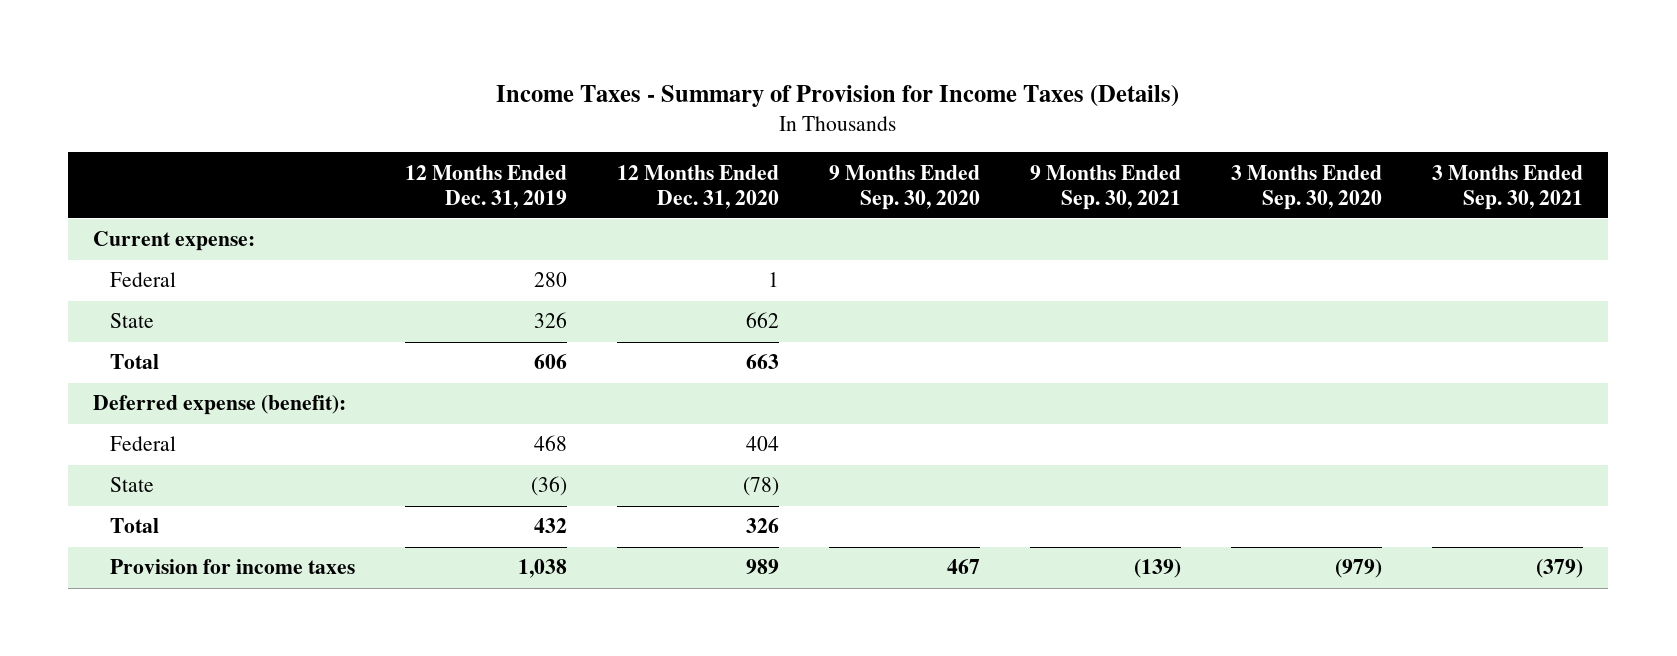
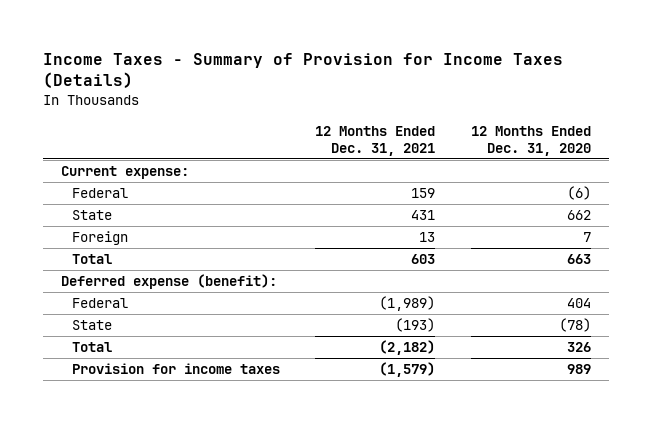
[405,164,568,209] 12 Months Ended Dec. 31, 2019 -> none
[829,164,981,210] 9 Months Ended Sep. 30, 2020 -> none
[1030,164,1182,210] 9 Months Ended Sep. 30, 2021 -> none
[1231,164,1383,210] 3 Months Ended Sep. 30, 2020 -> none
[1432,164,1584,210] 3 Months Ended Sep. 30, 2021 -> none
none -> [315,125,436,156] 12 Months Ended Dec. 31, 2021
[768,272,780,288] 1 -> [567,186,592,201] (6)
none -> [71,231,128,246] Foreign

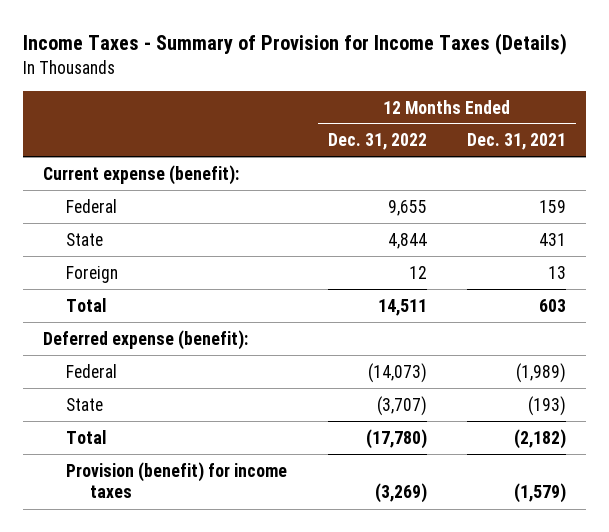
[471,125,592,156] 12 Months Ended Dec. 31, 2020 -> none
none -> [327,133,427,151] Dec. 31, 2022
[60,166,189,180] Current expense: -> [43,164,240,185] Current expense (benefit):
[71,363,280,375] Provision for income taxes -> [66,461,288,499] Provision (benefit) for income taxes

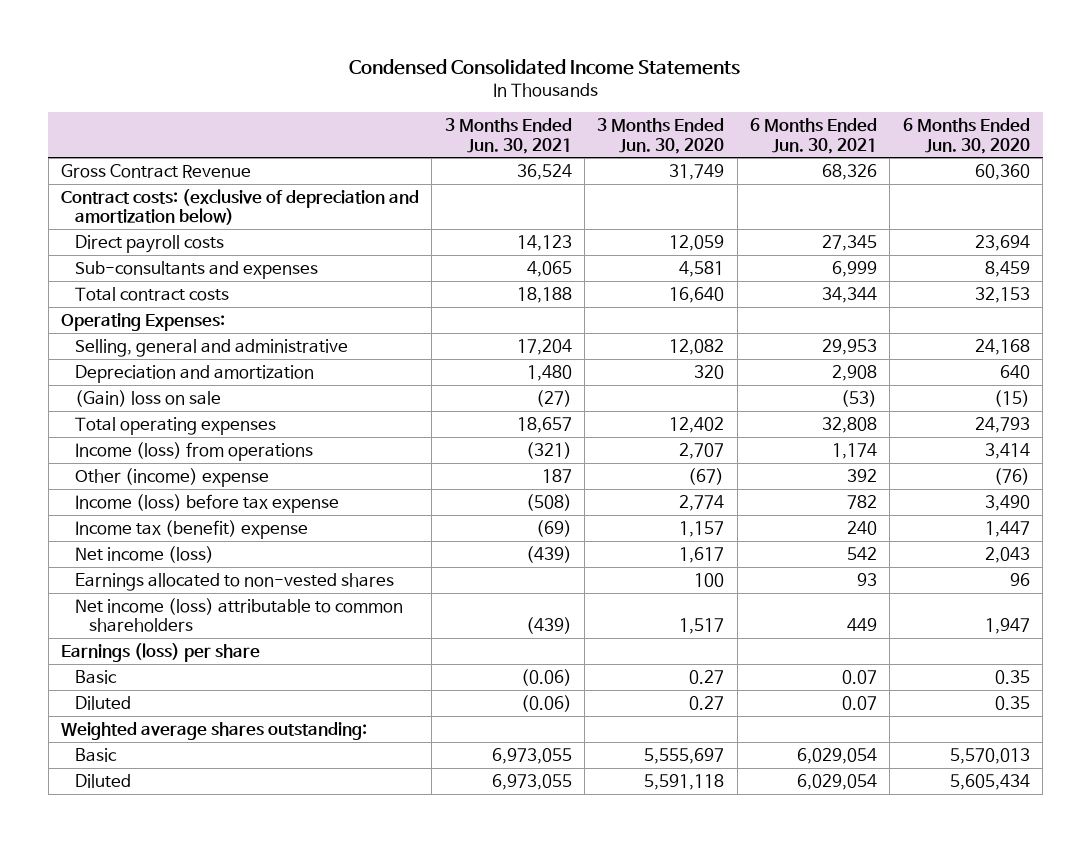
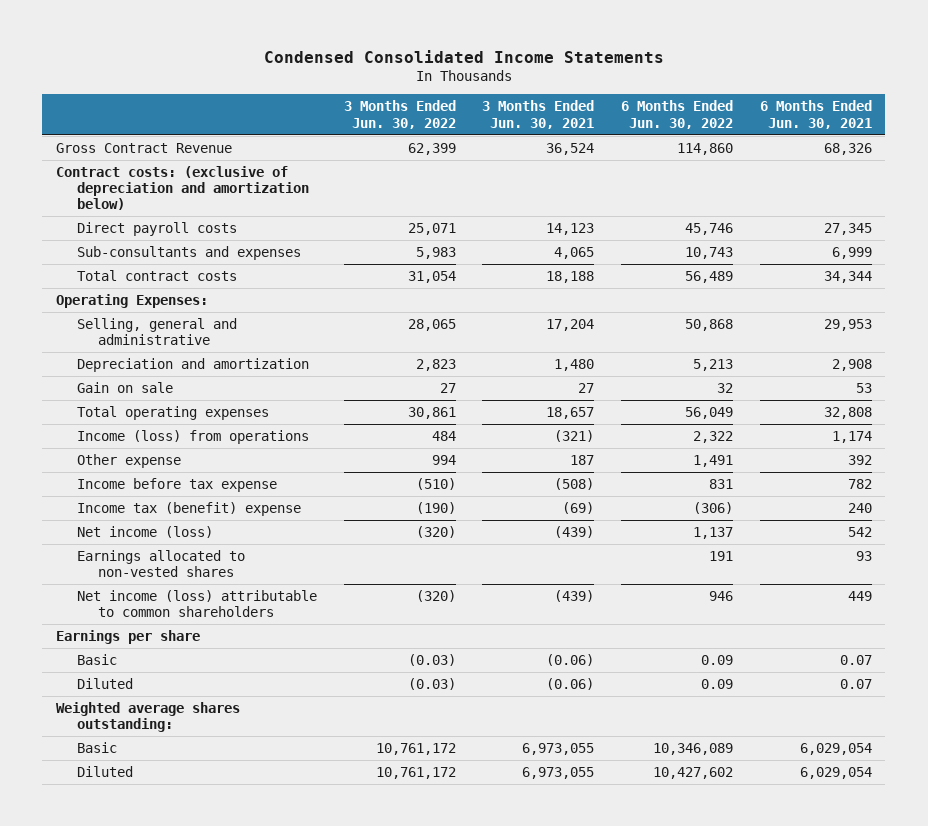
[597,117,725,154] 3 Months Ended Jun. 30, 2020 -> none
[902,117,1030,154] 6 Months Ended Jun. 30, 2020 -> none
none -> [343,100,456,129] 3 Months Ended Jun. 30, 2022
none -> [621,100,734,129] 6 Months Ended Jun. 30, 2022
[75,389,222,407] (Gain) loss on sale -> [76,381,173,393] Gain on sale
[535,389,572,407] (27) -> [578,382,595,393] 27
[841,389,878,407] (53) -> [856,382,873,393] 53
[75,467,270,487] Other (income) expense -> [76,453,181,468] Other expense
[75,493,340,513] Income (loss) before tax expense -> [76,477,277,492] Income before tax expense
[61,642,261,662] Earnings (loss) per share -> [55,629,200,644] Earnings per share

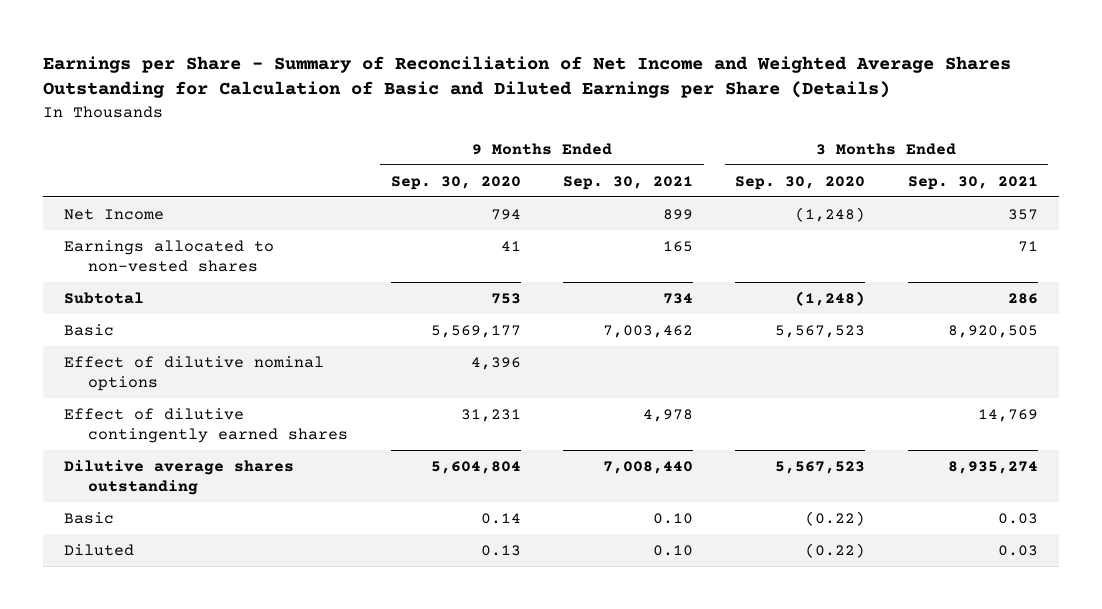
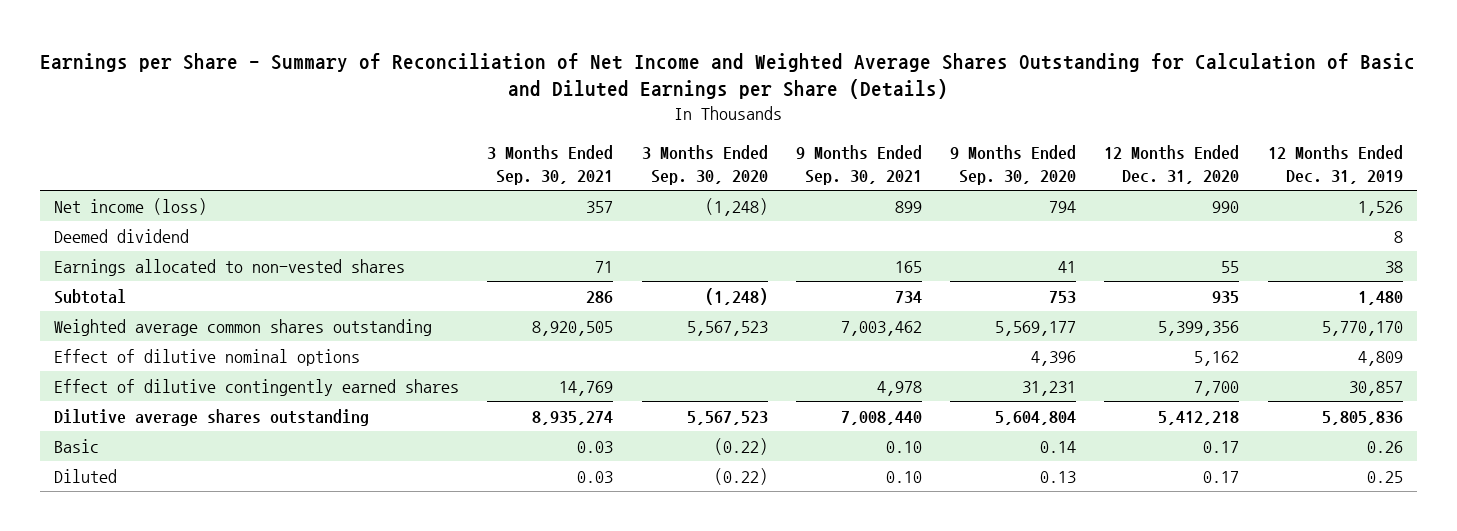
none -> [1104,144,1240,184] 12 Months Ended Dec. 31, 2020
none -> [1267,144,1403,184] 12 Months Ended Dec. 31, 2019
[63,208,164,220] Net Income -> [54,197,208,215] Net income (loss)
none -> [54,228,190,243] Deemed dividend
[63,323,114,336] Basic -> [54,318,433,336] Weighted average common shares outstanding

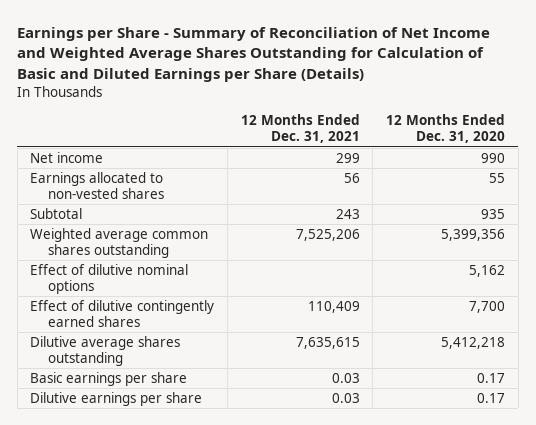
[487,144,614,185] 3 Months Ended Sep. 30, 2021 -> none
[641,144,768,185] 3 Months Ended Sep. 30, 2020 -> none
[795,144,922,185] 9 Months Ended Sep. 30, 2021 -> none
[950,144,1077,185] 9 Months Ended Sep. 30, 2020 -> none
[1267,144,1403,184] 12 Months Ended Dec. 31, 2019 -> none
none -> [240,114,360,144] 12 Months Ended Dec. 31, 2021
[54,228,190,243] Deemed dividend -> none
[54,197,208,215] Net income (loss) -> [30,151,104,163] Net income
[54,438,100,453] Basic -> [30,371,188,386] Basic earnings per share
[54,468,118,483] Diluted -> [30,391,203,406] Dilutive earnings per share

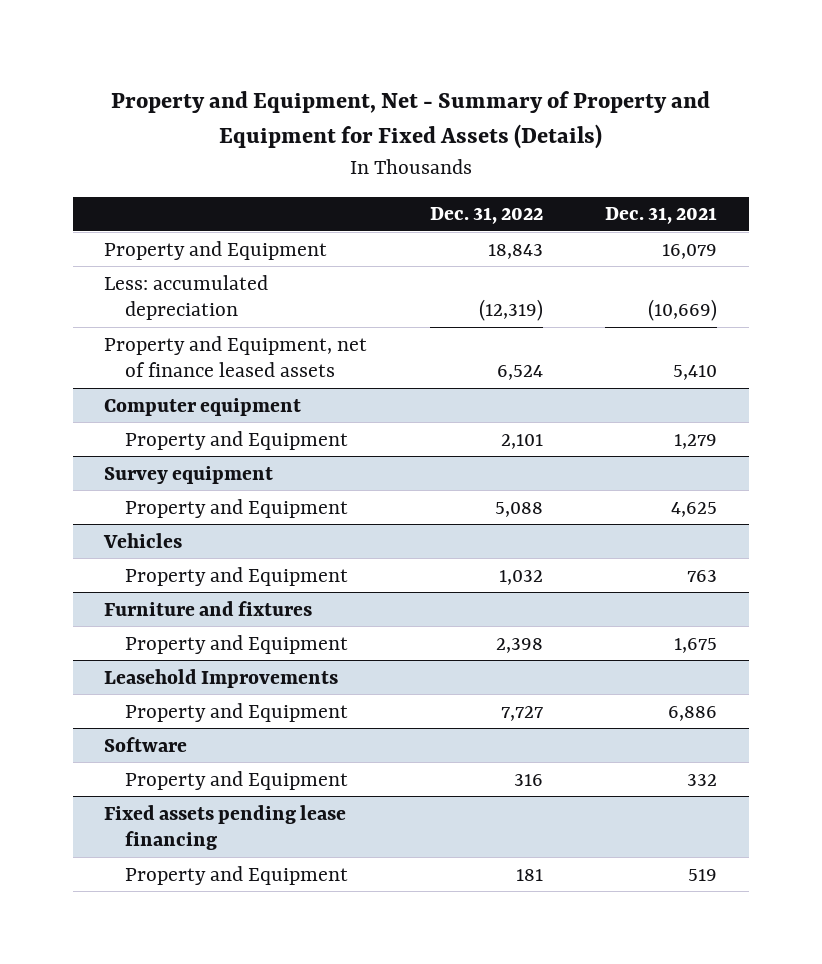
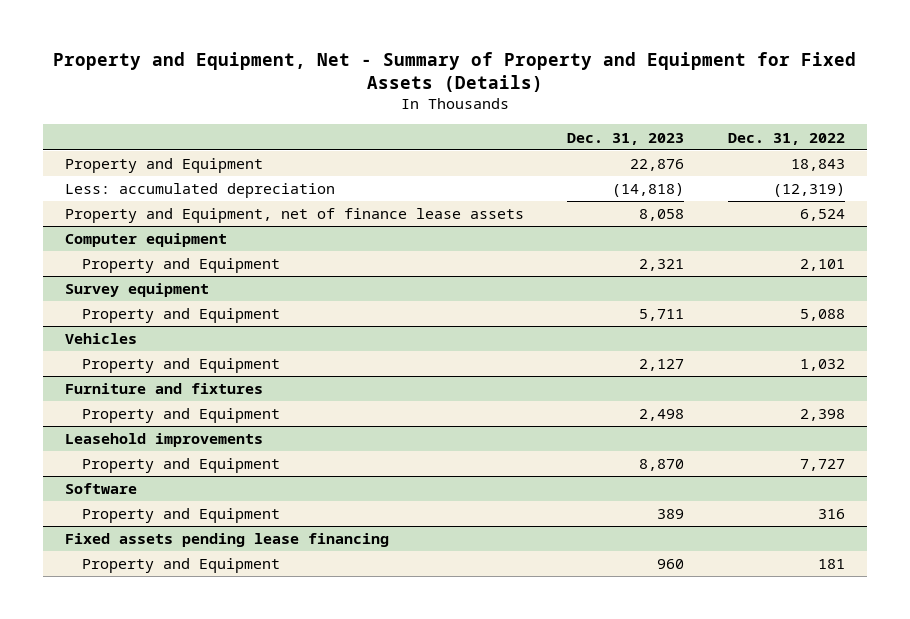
[605,207,718,225] Dec. 31, 2021 -> none
none -> [567,132,685,145] Dec. 31, 2023
[104,335,368,378] Property and Equipment, net of finance leased assets -> [64,208,524,224] Property and Equipment, net of finance lease assets
[104,668,339,688] Leasehold Improvements -> [64,433,263,448] Leasehold improvements

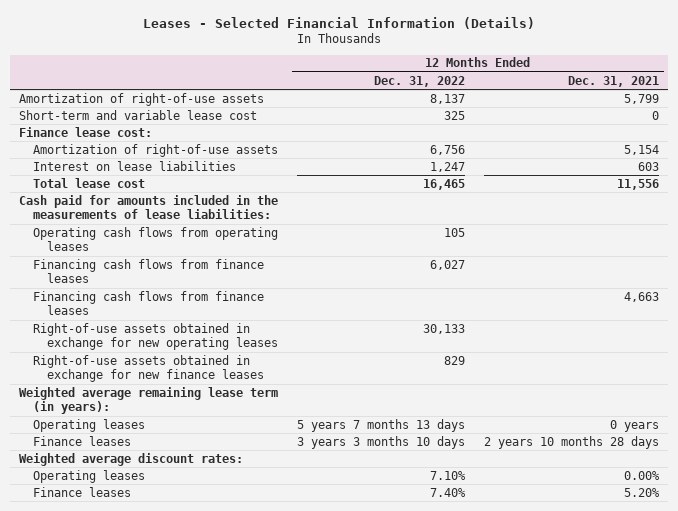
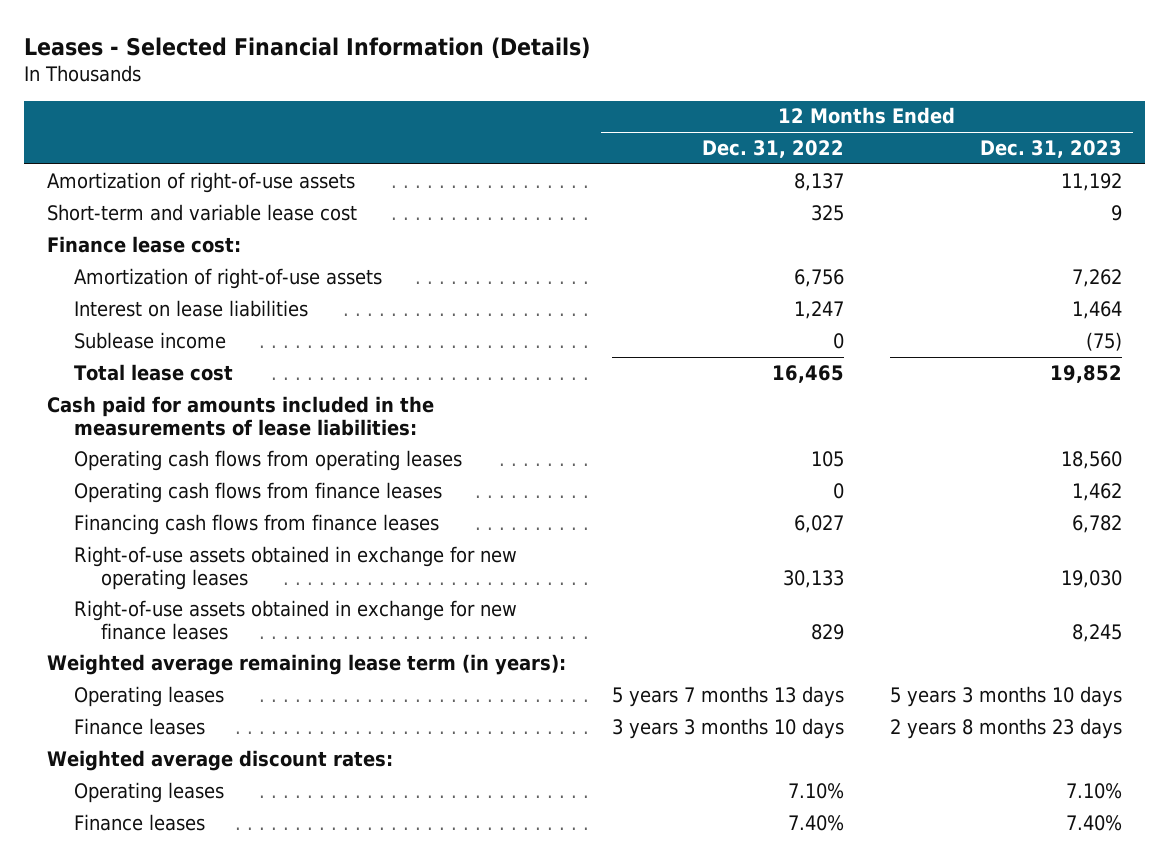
[568,75,660,87] Dec. 31, 2021 -> none
none -> [979,139,1122,158] Dec. 31, 2023
none -> [74,331,227,349] Sublease income
none -> [74,481,443,503] Operating cash flows from finance leases
[33,290,265,316] Financing cash flows from finance leases -> none

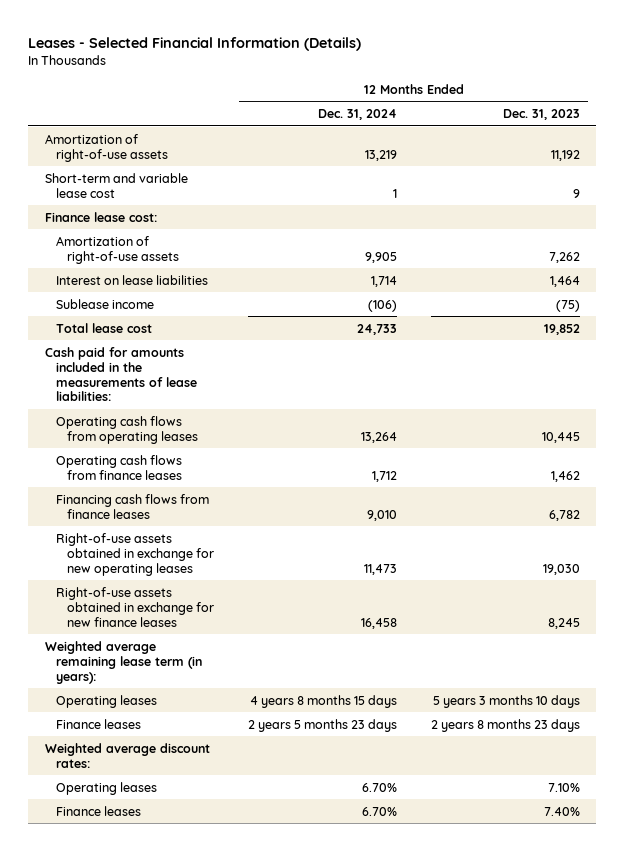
[701,139,844,158] Dec. 31, 2022 -> none
none -> [317,109,397,121] Dec. 31, 2024
[1060,450,1122,469] 18,560 -> [541,431,580,443] 10,445

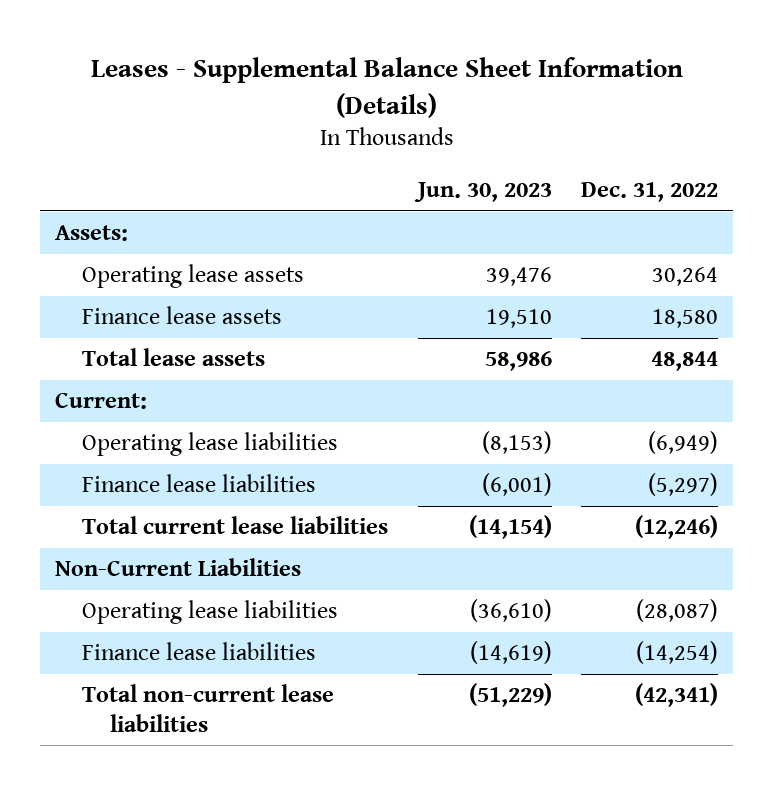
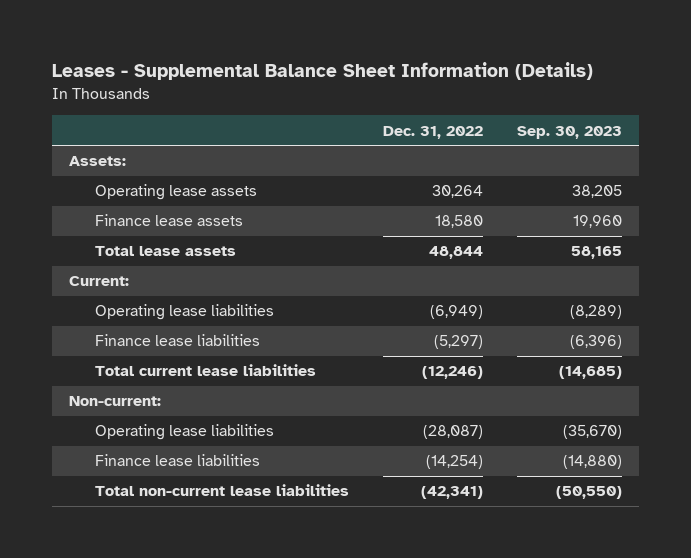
[413,182,552,203] Jun. 30, 2023 -> none
none -> [516,125,622,139] Sep. 30, 2023
[55,558,302,577] Non-Current Liabilities -> [69,396,162,407] Non-current:

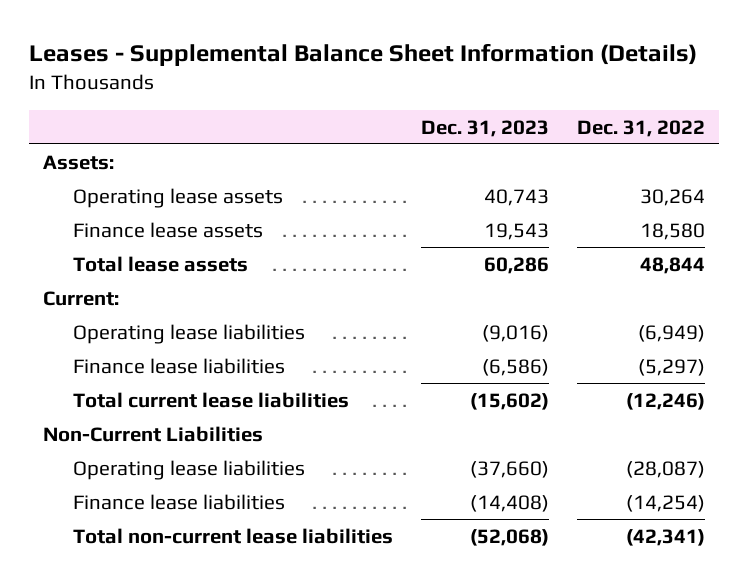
[516,125,622,139] Sep. 30, 2023 -> none
none -> [420,119,549,137] Dec. 31, 2023
[69,396,162,407] Non-current: -> [42,425,263,442] Non-Current Liabilities

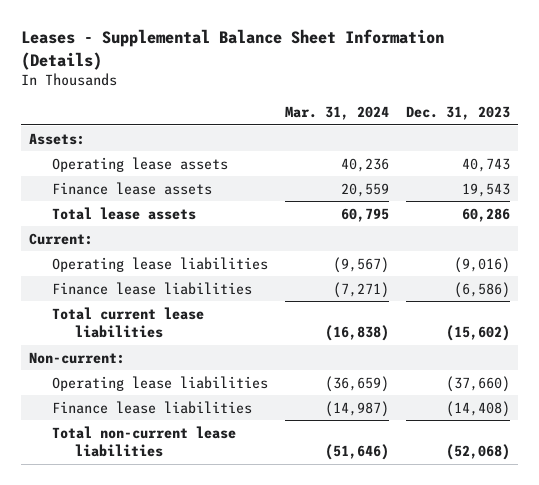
[577,119,706,137] Dec. 31, 2022 -> none
none -> [284,106,389,121] Mar. 31, 2024
[42,425,263,442] Non-Current Liabilities -> [29,351,126,364] Non-current:

